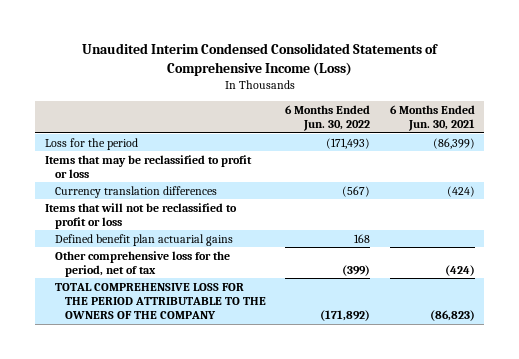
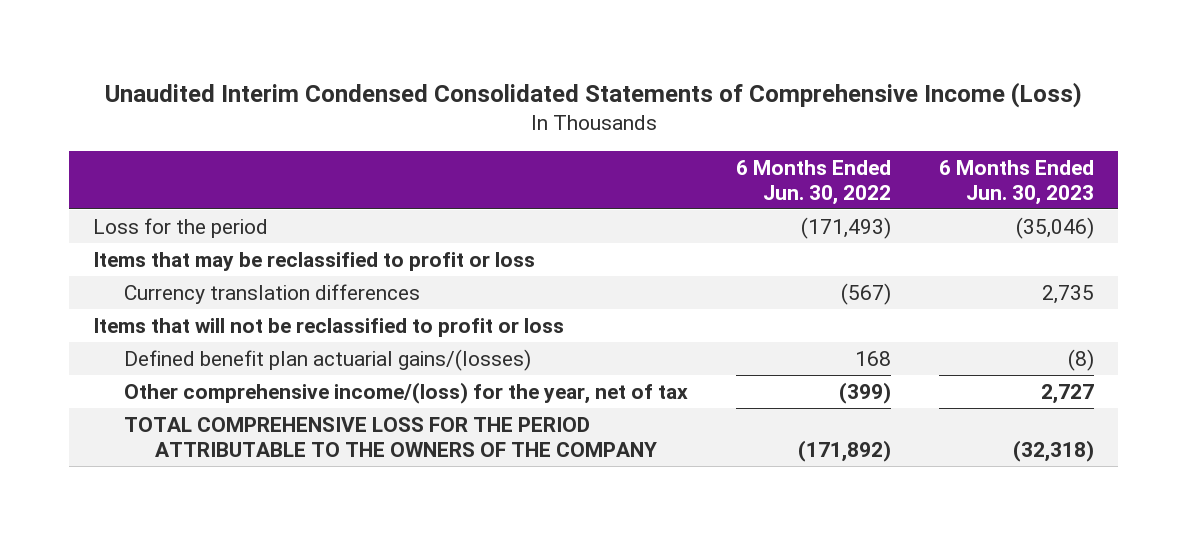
[389,104,475,131] 6 Months Ended Jun. 30, 2021 -> none
none -> [939,160,1095,205] 6 Months Ended Jun. 30, 2023
[54,233,233,246] Defined benefit plan actuarial gains -> [124,349,532,372] Defined benefit plan actuarial gains/(losses)
[54,250,230,277] Other comprehensive loss for the period, net of tax -> [124,382,689,405] Other comprehensive income/(loss) for the year, net of tax

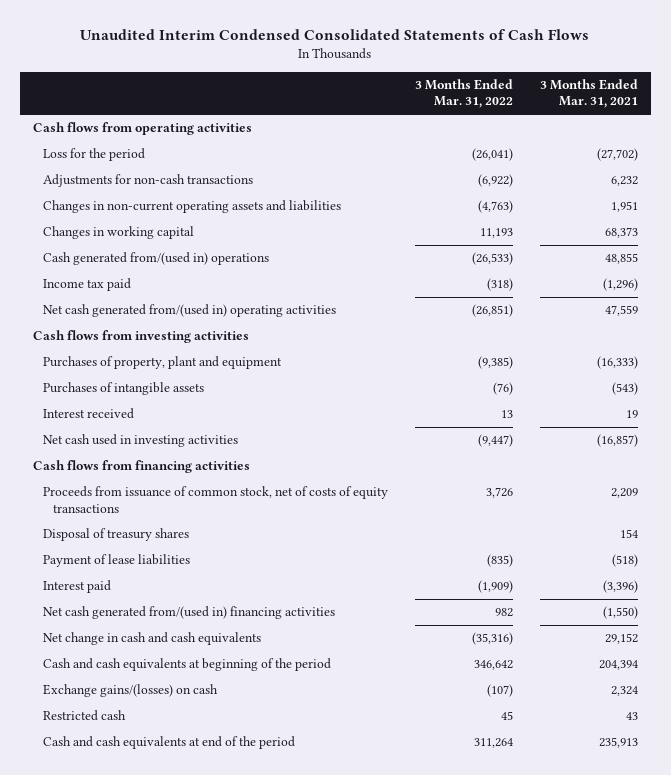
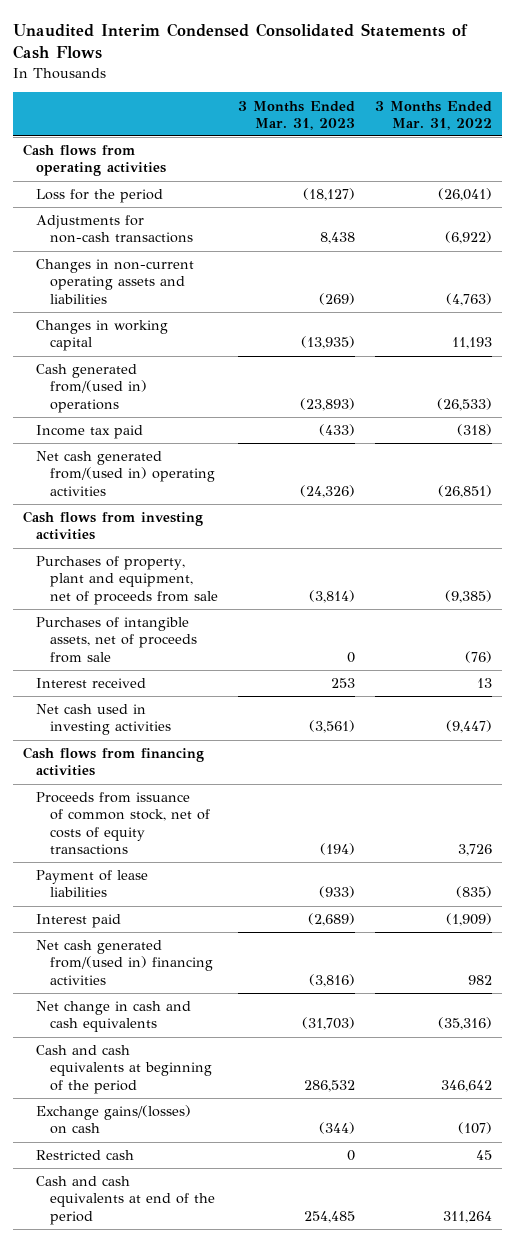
[539,78,638,109] 3 Months Ended Mar. 31, 2021 -> none
none -> [237,100,355,130] 3 Months Ended Mar. 31, 2023
[42,356,282,370] Purchases of property, plant and equipment -> [36,556,218,605] Purchases of property, plant and equipment, net of proceeds from sale
[42,382,204,396] Purchases of intangible assets -> [36,617,197,663] Purchases of intangible assets, net of proceeds from sale
[42,528,189,542] Disposal of treasury shares -> none

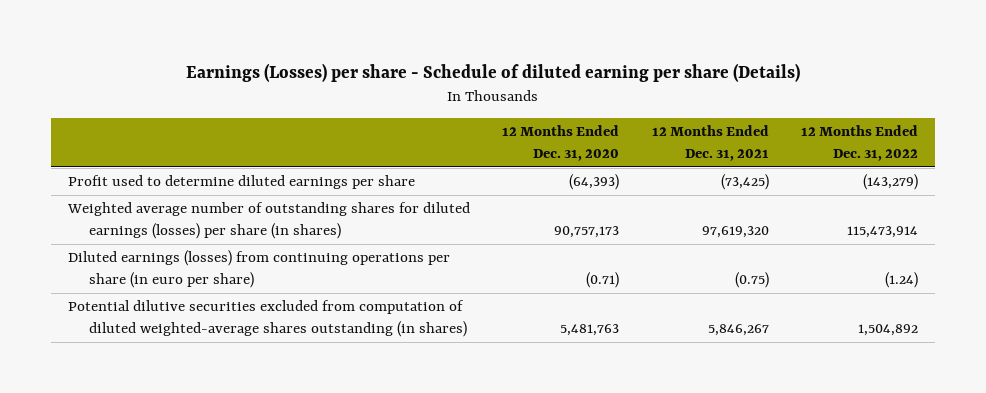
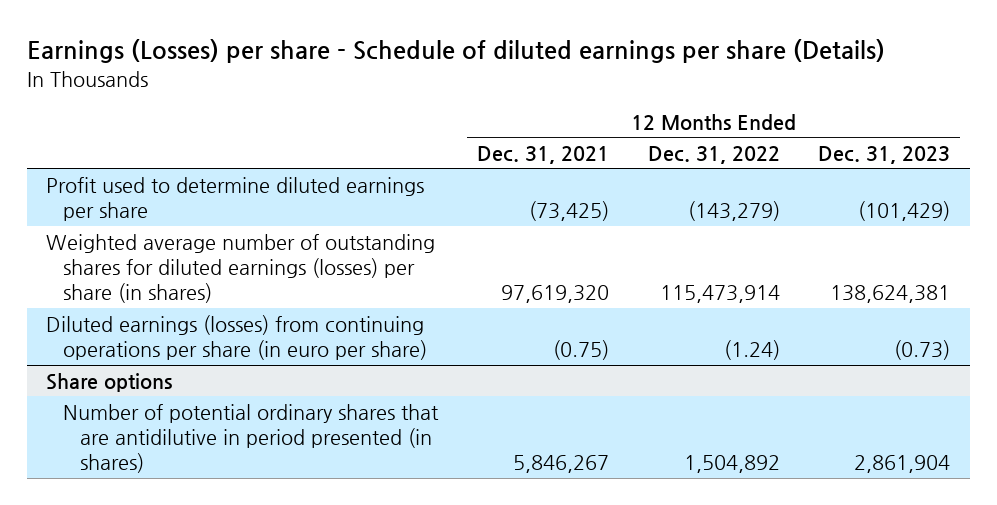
[185,62,800,82] Earnings (Losses) per share - Schedule of diluted earning per share (Details) -> [26,39,885,64] Earnings (Losses) per share - Schedule of diluted earnings per share (Details)
[502,125,620,162] 12 Months Ended Dec. 31, 2020 -> none
none -> [818,145,951,164] Dec. 31, 2023
none -> [46,372,173,392] Share options
[67,300,467,338] Potential dilutive securities excluded from computation of diluted weighted-average shares outstanding (in shares) -> [63,403,440,474] Number of potential ordinary shares that are antidilutive in period presented (in shares)

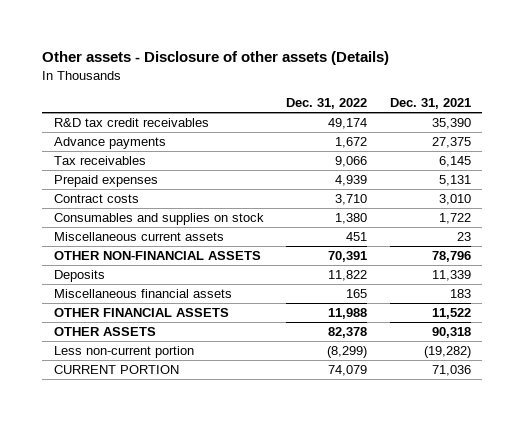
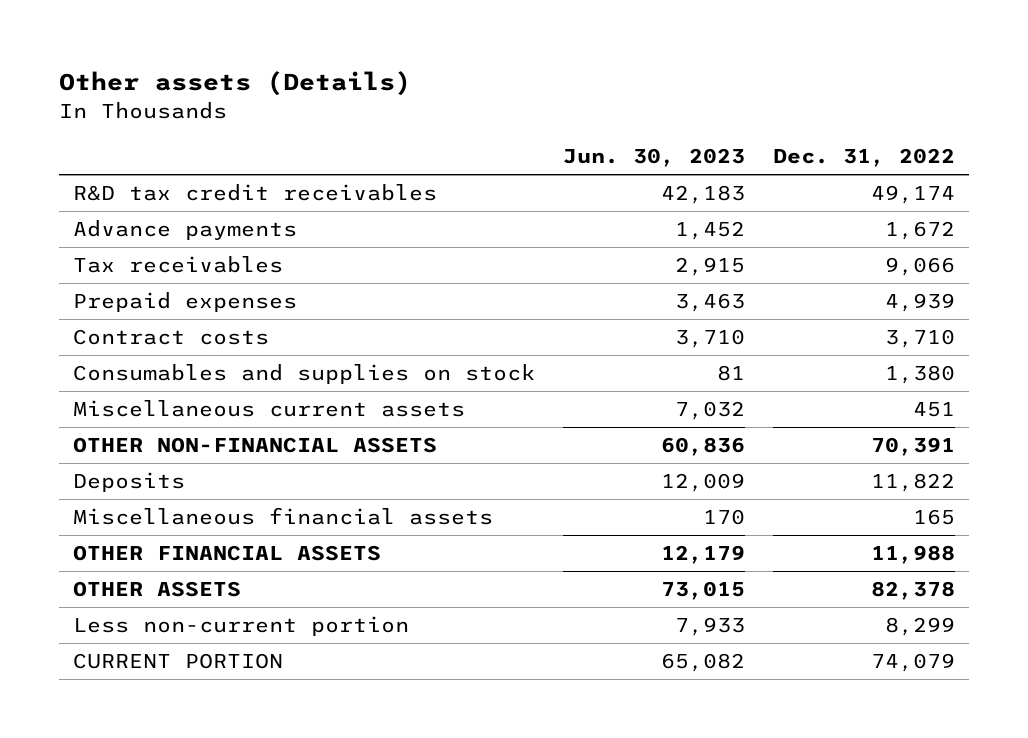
[42,51,390,66] Other assets - Disclosure of other assets (Details) -> [59,71,412,97] Other assets (Details)
[389,98,471,110] Dec. 31, 2021 -> none
none -> [563,148,746,168] Jun. 30, 2023
[327,346,368,359] (8,299) -> [885,617,956,637] 8,299

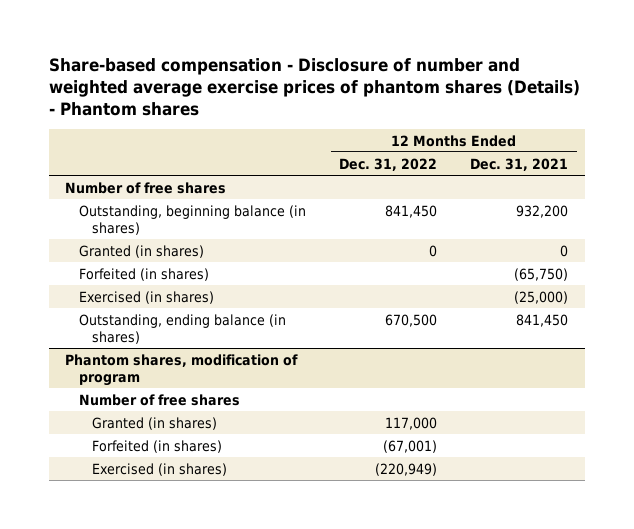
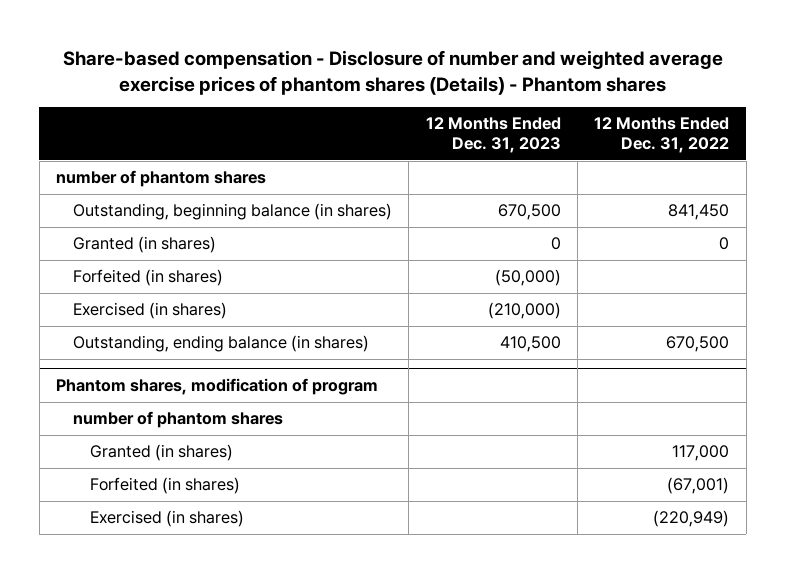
[470,157,569,171] Dec. 31, 2021 -> none
none -> [425,117,561,154] 12 Months Ended Dec. 31, 2023
[65,181,227,194] Number of free shares -> [55,170,266,188] number of phantom shares
[78,393,240,406] Number of free shares -> [73,411,284,429] number of phantom shares

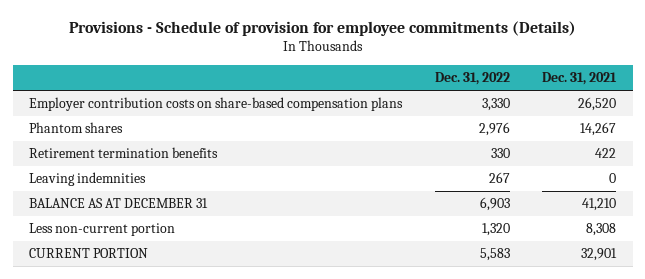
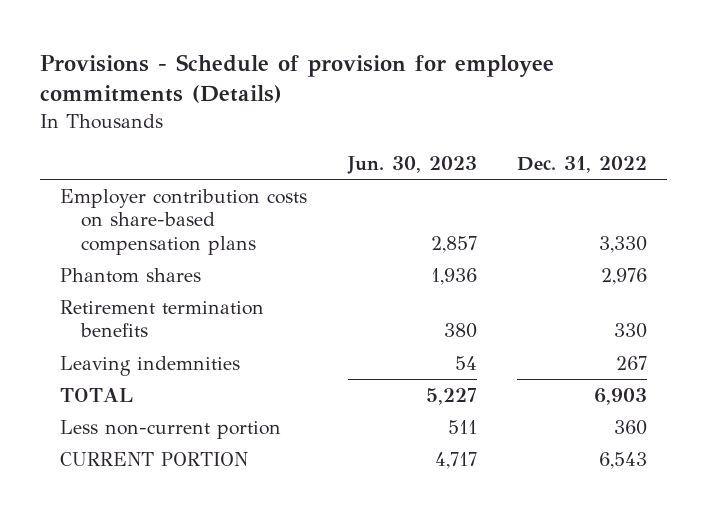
[542,71,618,85] Dec. 31, 2021 -> none
none -> [346,156,477,175] Jun. 30, 2023
[28,198,208,209] BALANCE AS AT DECEMBER 31 -> [60,387,134,402] TOTAL
[481,223,510,237] 1,320 -> [613,419,647,435] 360
[479,248,510,262] 5,583 -> [598,451,647,469] 6,543

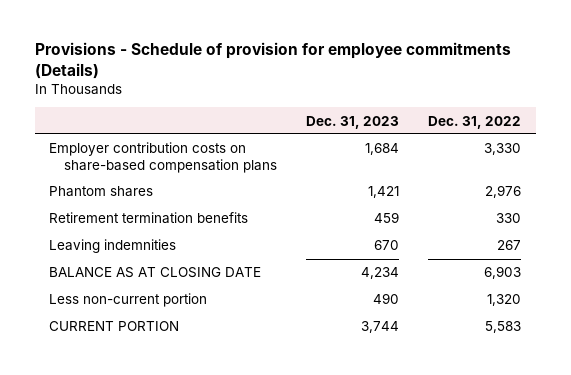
[346,156,477,175] Jun. 30, 2023 -> none
none -> [306,115,400,129] Dec. 31, 2023
[60,387,134,402] TOTAL -> [49,267,262,279] BALANCE AS AT CLOSING DATE
[613,419,647,435] 360 -> [487,294,522,307] 1,320
[598,451,647,469] 6,543 -> [485,321,522,334] 5,583

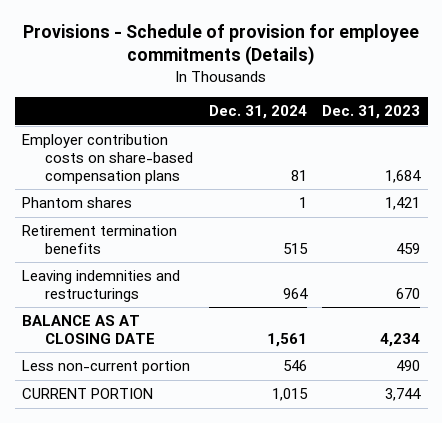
[428,115,522,129] Dec. 31, 2022 -> none
none -> [208,105,307,120] Dec. 31, 2024
[49,239,177,254] Leaving indemnities -> [22,270,181,302] Leaving indemnities and restructurings

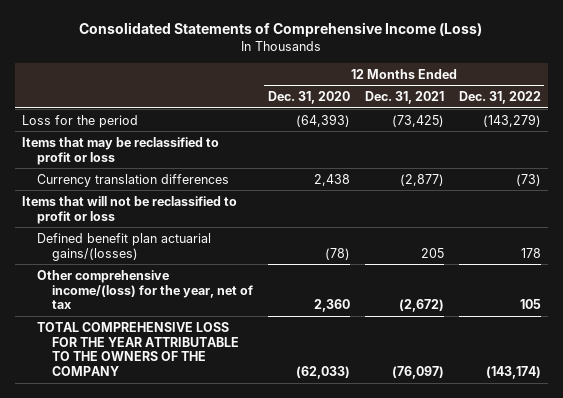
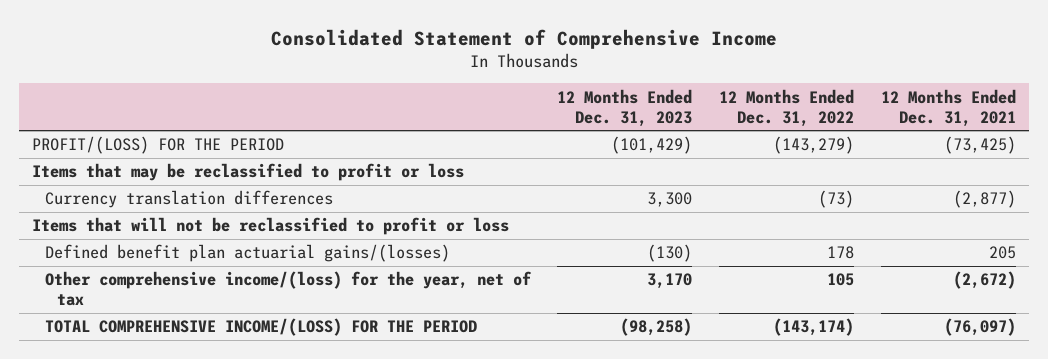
[79,22,483,38] Consolidated Statements of Comprehensive Income (Loss) -> [270,28,777,49] Consolidated Statement of Comprehensive Income
[267,91,350,105] Dec. 31, 2020 -> none
none -> [557,88,693,127] 12 Months Ended Dec. 31, 2023
[22,114,139,128] Loss for the period -> [32,136,285,155] PROFIT/(LOSS) FOR THE PERIOD
[37,321,240,377] TOTAL COMPREHENSIVE LOSS FOR THE YEAR ATTRIBUTABLE TO THE OWNERS OF THE COMPANY -> [44,318,477,337] TOTAL COMPREHENSIVE INCOME/(LOSS) FOR THE PERIOD

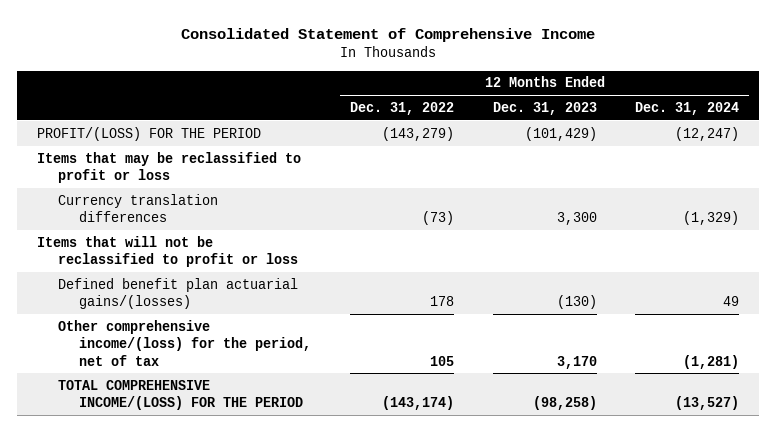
[880,88,1016,127] 12 Months Ended Dec. 31, 2021 -> none
none -> [635,102,740,116] Dec. 31, 2024
[44,271,532,307] Other comprehensive income/(loss) for the year, net of tax -> [58,319,312,366] Other comprehensive income/(loss) for the period, net of tax

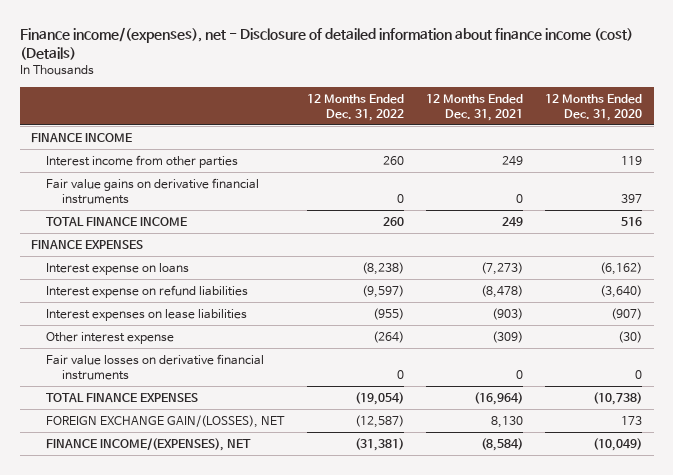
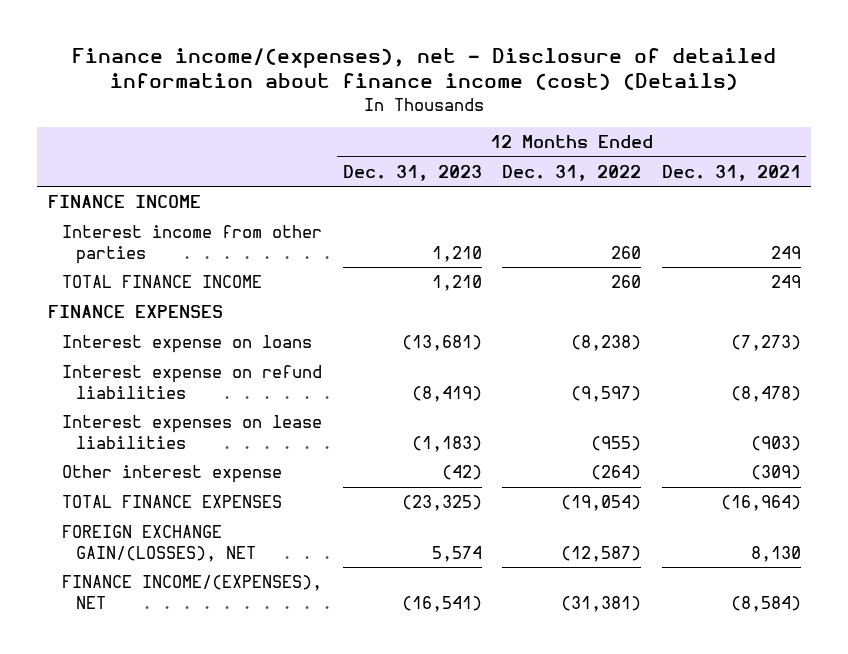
[545,93,643,121] 12 Months Ended Dec. 31, 2020 -> none
none -> [342,164,482,181] Dec. 31, 2023
[46,178,260,205] Fair value gains on derivative financial instruments -> none
[46,354,265,381] Fair value losses on derivative financial instruments -> none

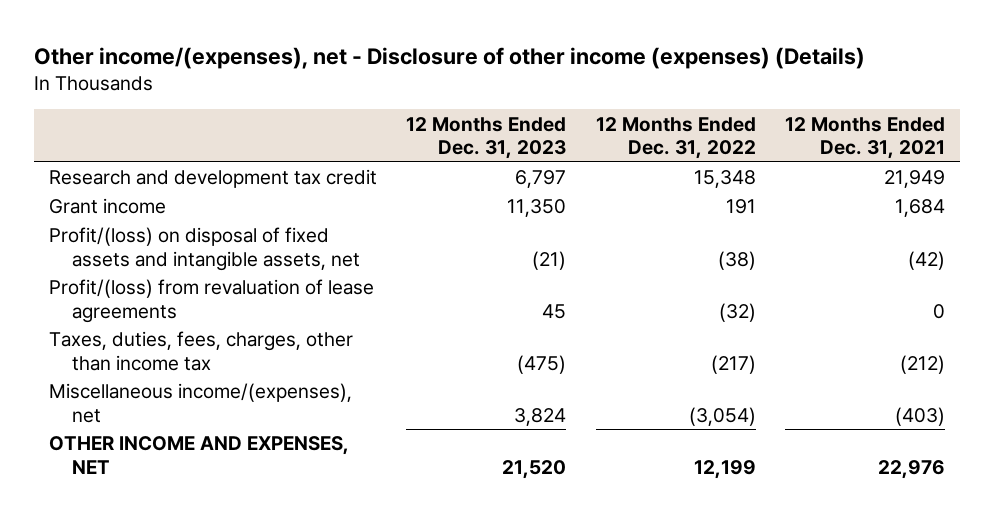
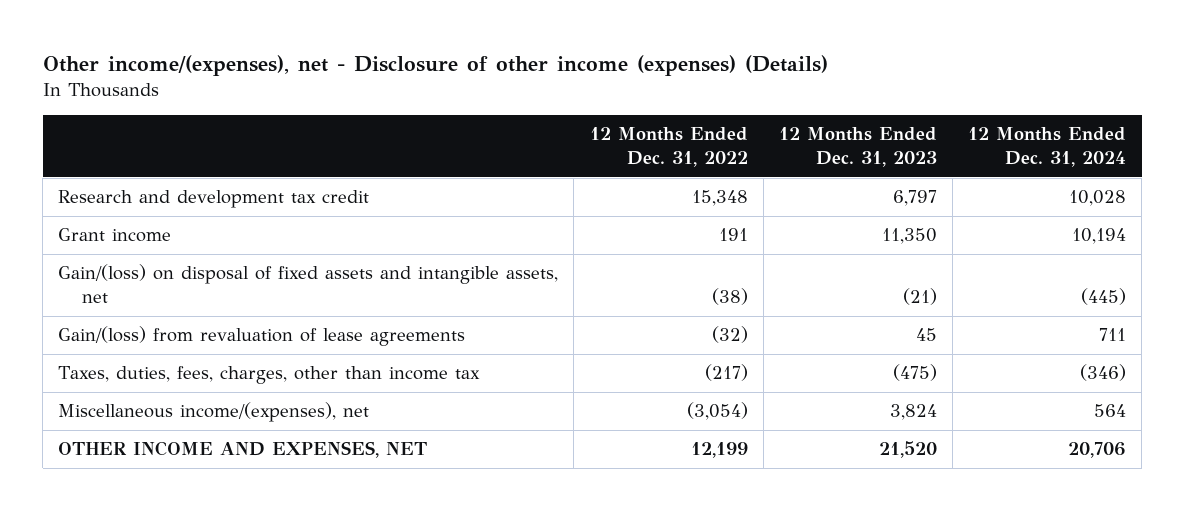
[785,116,946,160] 12 Months Ended Dec. 31, 2021 -> none
none -> [968,127,1127,167] 12 Months Ended Dec. 31, 2024
[48,227,360,271] Profit/(loss) on disposal of fixed assets and intangible assets, net -> [58,264,559,303] Gain/(loss) on disposal of fixed assets and intangible assets, net
[48,279,374,323] Profit/(loss) from revaluation of lease agreements -> [58,326,466,347] Gain/(loss) from revaluation of lease agreements

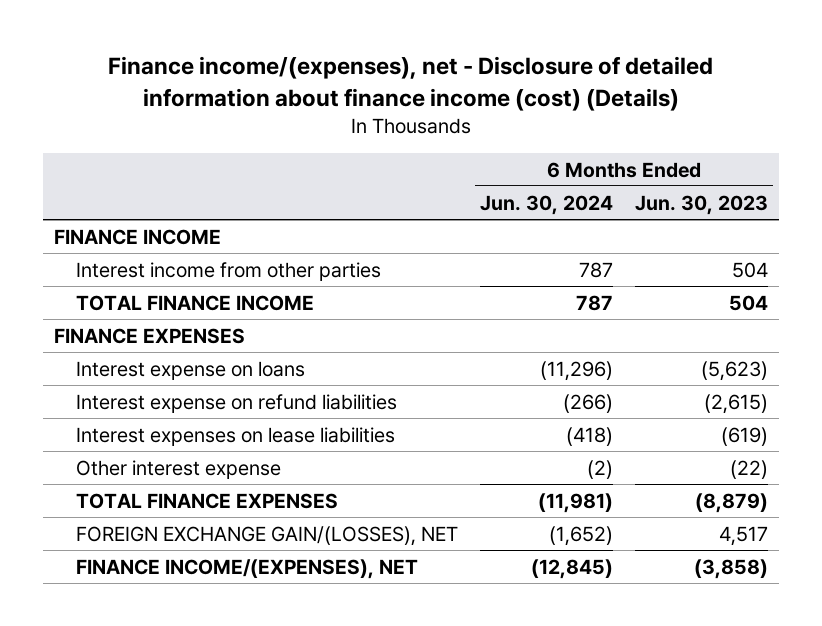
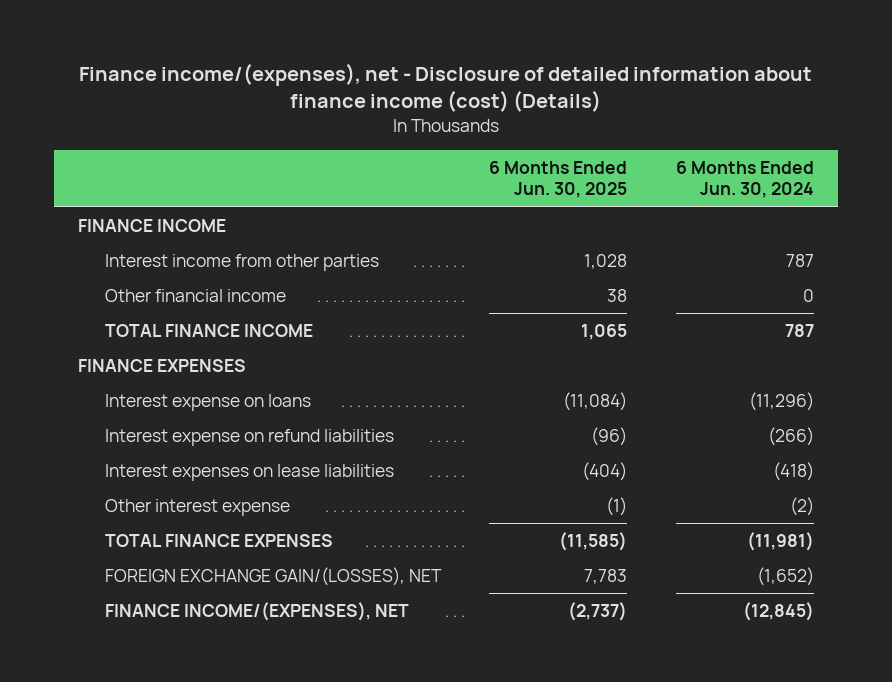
[634,194,768,215] Jun. 30, 2023 -> none
none -> [489,160,628,199] 6 Months Ended Jun. 30, 2025
none -> [104,289,286,303] Other financial income

